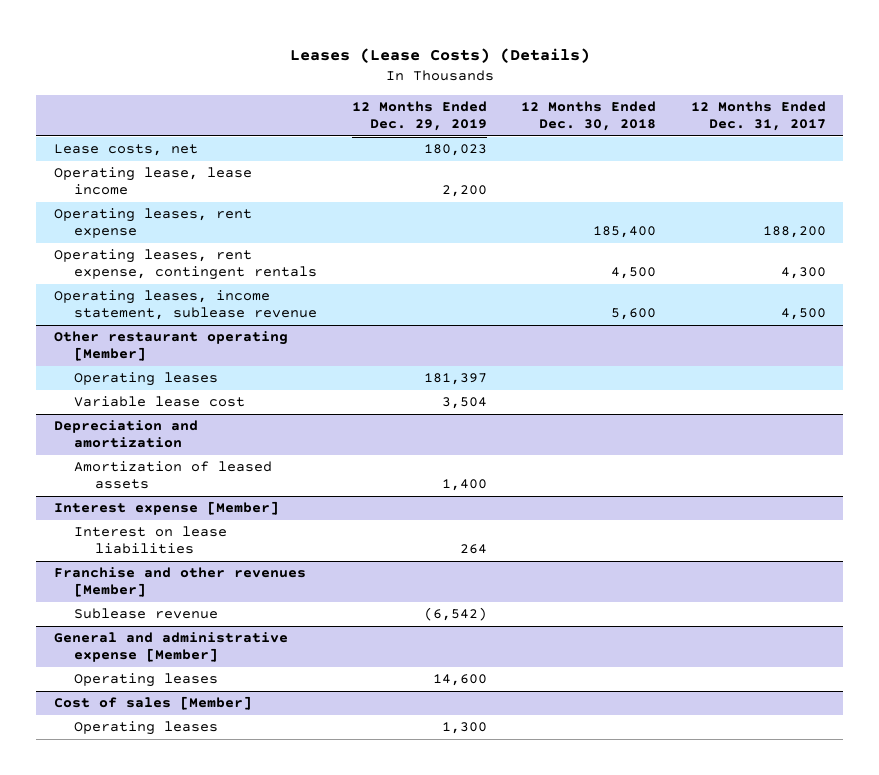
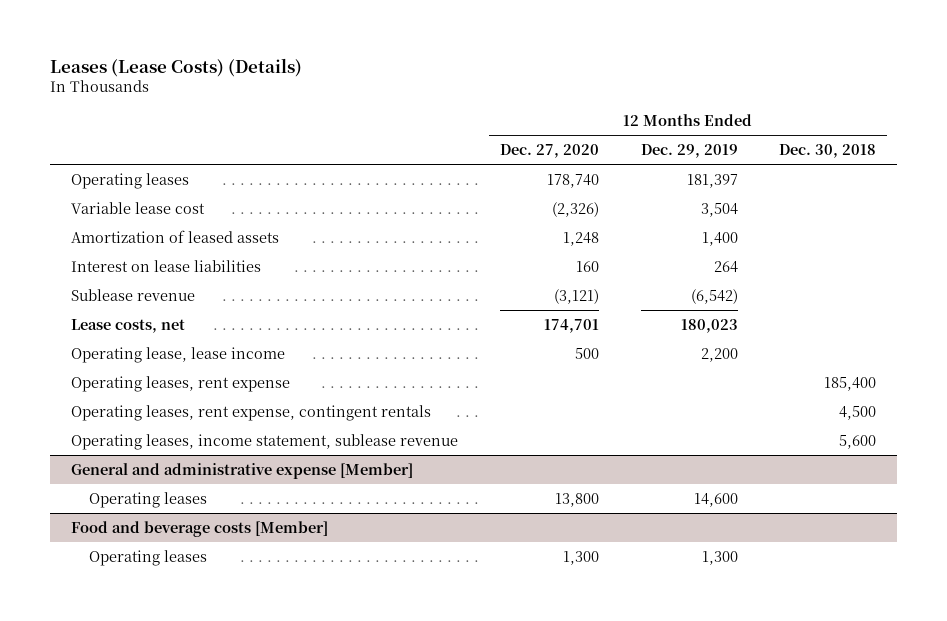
[690,100,826,132] 12 Months Ended Dec. 31, 2017 -> none
none -> [499,144,599,159] Dec. 27, 2020
[53,331,288,362] Other restaurant operating [Member] -> none
[53,420,198,449] Depreciation and amortization -> none
[53,501,279,516] Interest expense [Member] -> none
[53,567,306,598] Franchise and other revenues [Member] -> none
[53,144,198,157] Lease costs, net -> [70,318,185,333] Lease costs, net
[53,167,252,196] Operating lease, lease income -> [70,346,285,363] Operating lease, lease income
[53,208,252,239] Operating leases, rent expense -> [70,375,290,392] Operating leases, rent expense
[53,249,318,281] Operating leases, rent expense, contingent rentals -> [70,404,431,421] Operating leases, rent expense, contingent rentals
[53,290,318,321] Operating leases, income statement, sublease revenue -> [70,433,458,450] Operating leases, income statement, sublease revenue
[53,696,252,711] Cost of sales [Member] -> [70,520,328,537] Food and beverage costs [Member]

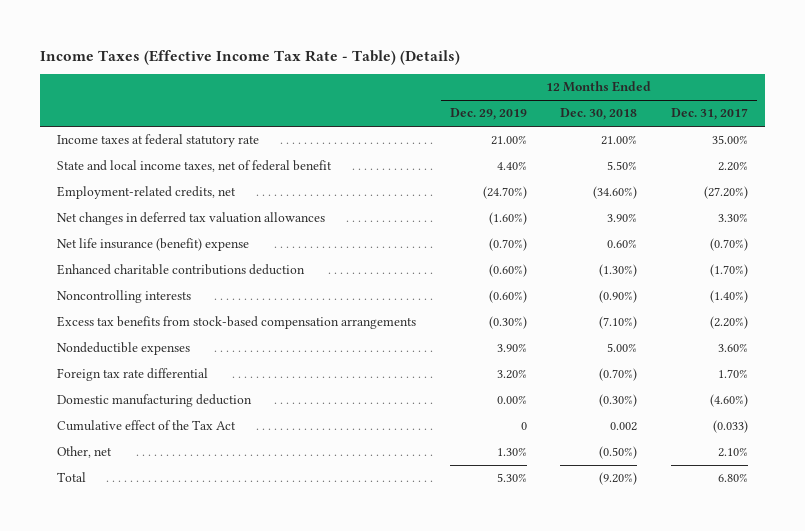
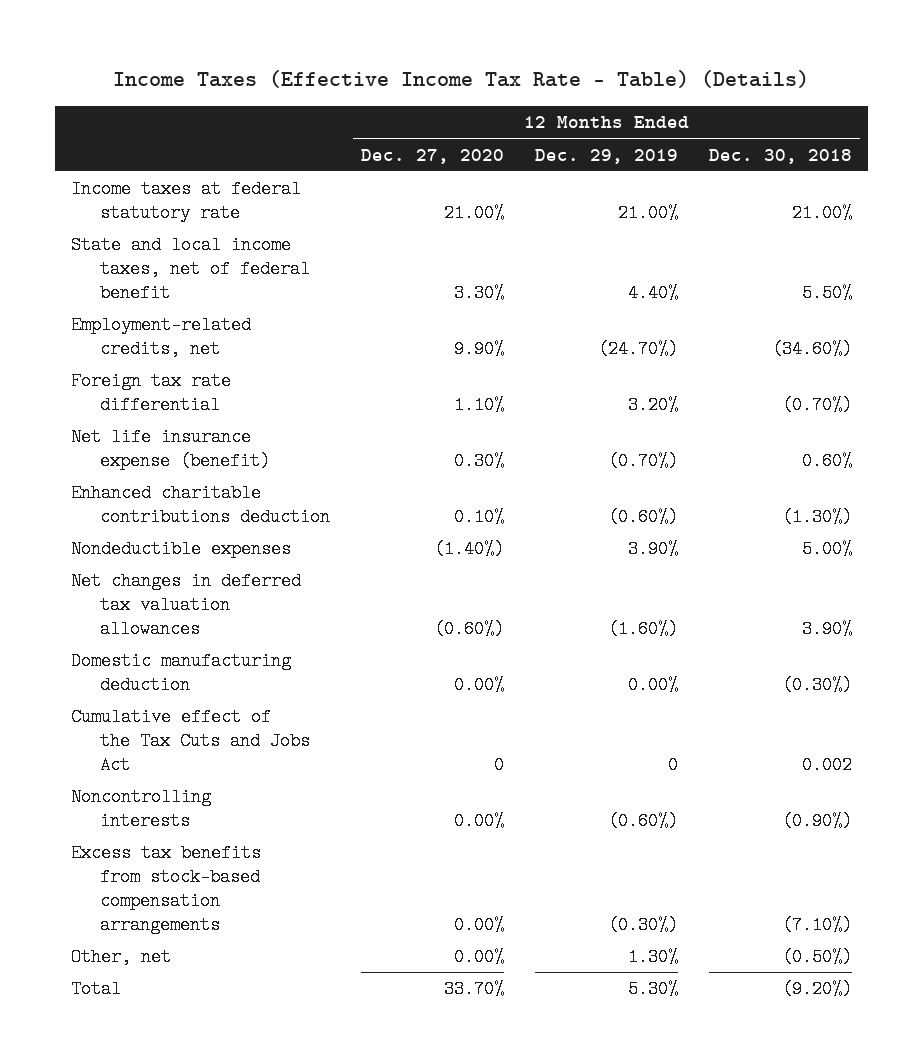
[671,108,749,121] Dec. 31, 2017 -> none
none -> [361,148,505,164] Dec. 27, 2020
[56,368,208,382] Foreign tax rate differential -> [70,372,231,414] Foreign tax rate differential
[56,238,249,252] Net life insurance (benefit) expense -> [70,428,271,470] Net life insurance expense (benefit)
[56,212,325,226] Net changes in deferred tax valuation allowances -> [70,572,301,638] Net changes in deferred tax valuation allowances
[56,420,236,432] Cumulative effect of the Tax Act -> [70,708,311,774] Cumulative effect of the Tax Cuts and Jobs Act
[56,290,191,304] Noncontrolling interests -> [70,788,211,830] Noncontrolling interests
[56,316,416,330] Excess tax benefits from stock-based compensation arrangements -> [70,844,261,934] Excess tax benefits from stock-based compensation arrangements

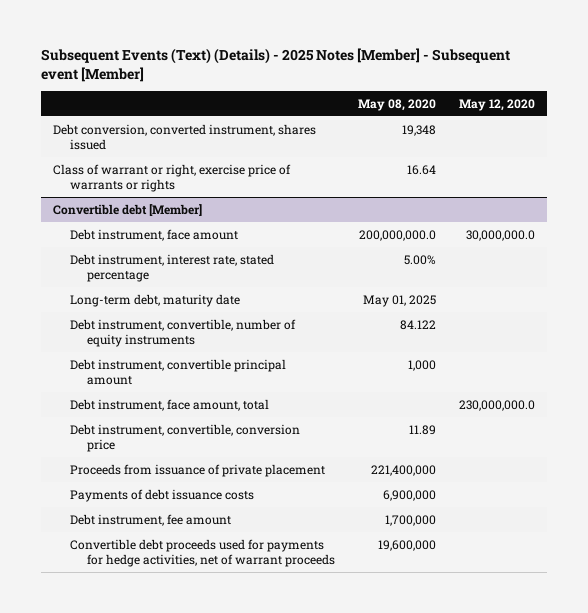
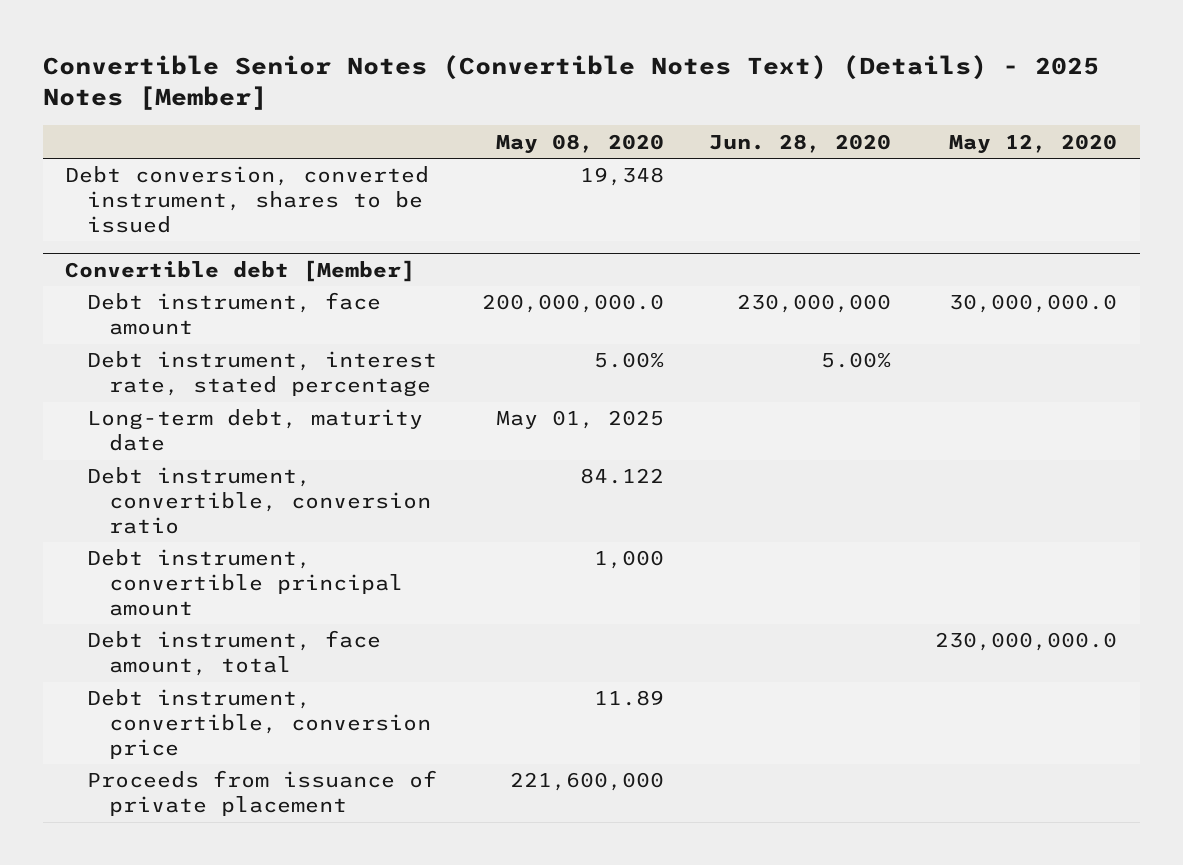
[41,48,511,83] Subsequent Events (Text) (Details) - 2025 Notes [Member] - Subsequent event [Member] -> [43,55,1100,111] Convertible Senior Notes (Convertible Notes Text) (Details) - 2025 Notes [Member]
none -> [708,133,891,153] Jun. 28, 2020
[52,163,291,193] Class of warrant or right, exercise price of warrants or rights -> none
[52,123,316,151] Debt conversion, converted instrument, shares issued -> [65,166,430,233] Debt conversion, converted instrument, shares to be issued
[70,318,297,348] Debt instrument, convertible, number of equity instruments -> [87,467,432,534] Debt instrument, convertible, conversion ratio
[70,488,255,502] Payments of debt issuance costs -> none
[70,513,232,526] Debt instrument, fee amount -> none
[70,538,336,568] Convertible debt proceeds used for payments for hedge activities, net of warrant proceeds -> none
[371,464,437,476] 221,400,000 -> [510,772,665,792] 221,600,000

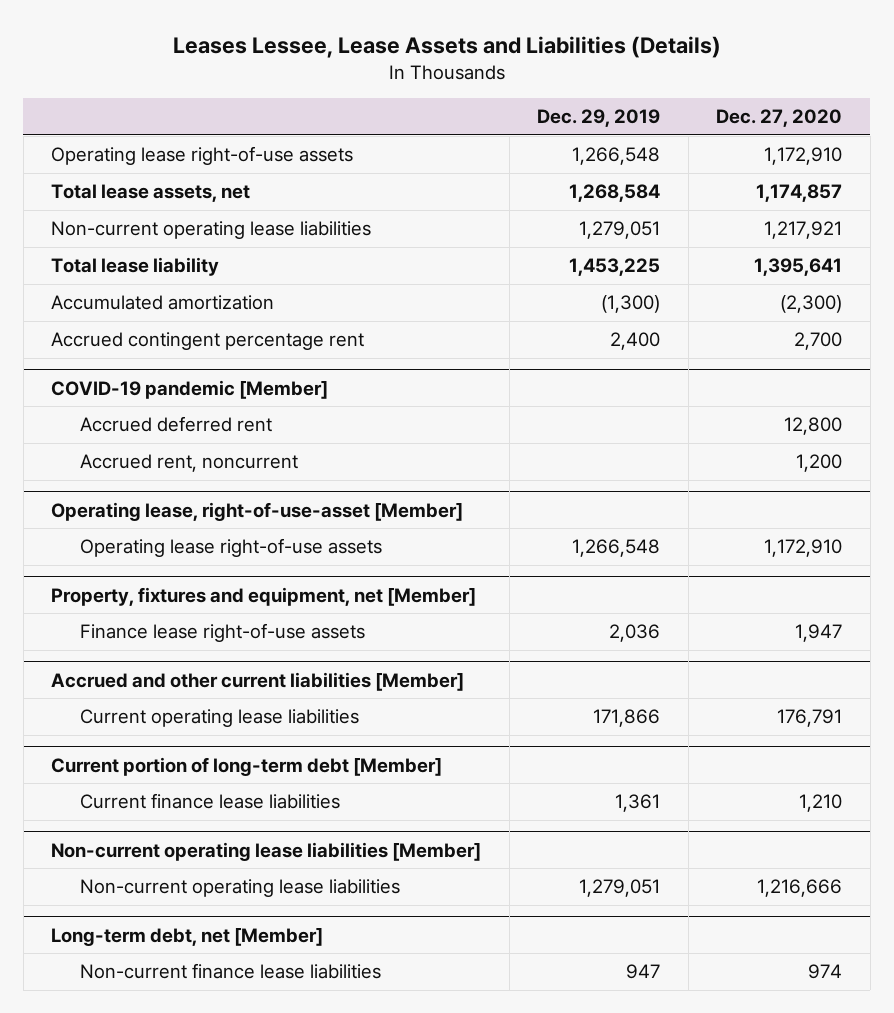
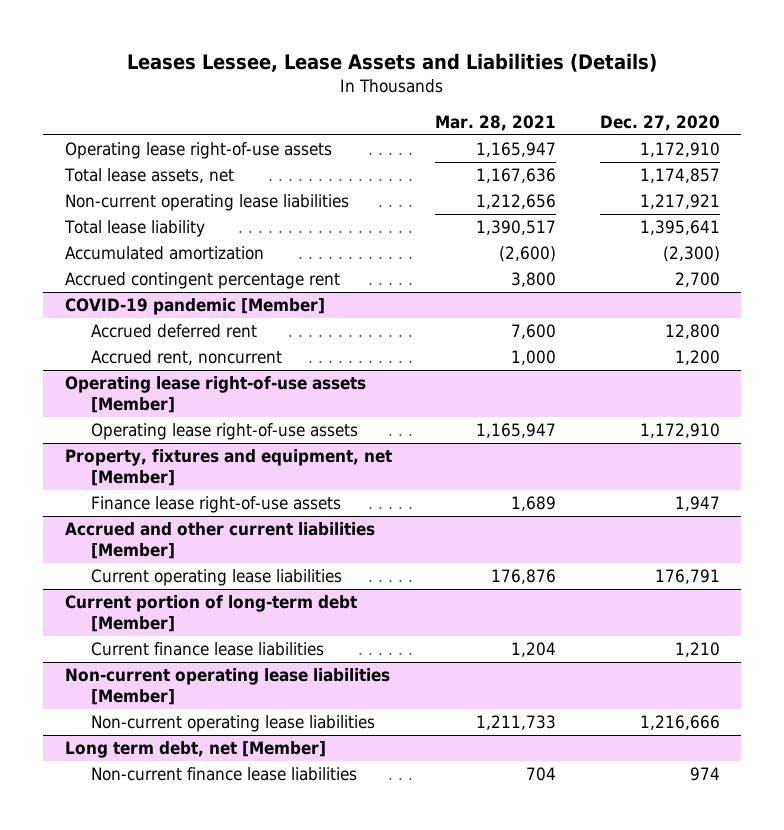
[537,109,661,128] Dec. 29, 2019 -> none
none -> [435,114,557,131] Mar. 28, 2021
[51,501,464,521] Operating lease, right-of-use-asset [Member] -> [64,376,366,413] Operating lease right-of-use assets [Member]
[51,927,324,946] Long-term debt, net [Member] -> [64,741,326,759] Long term debt, net [Member]

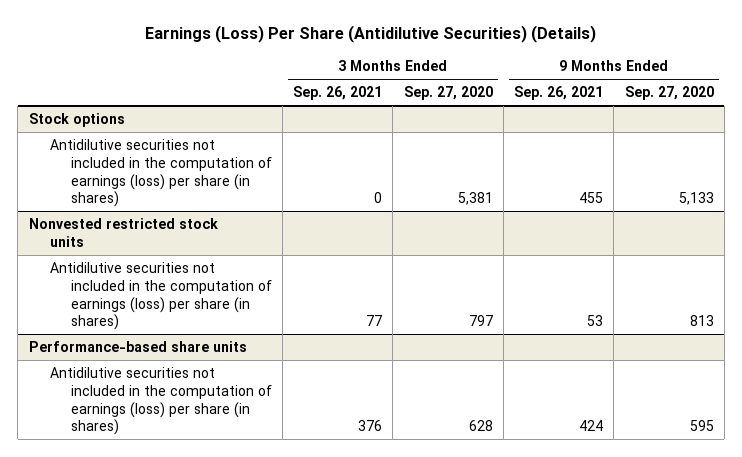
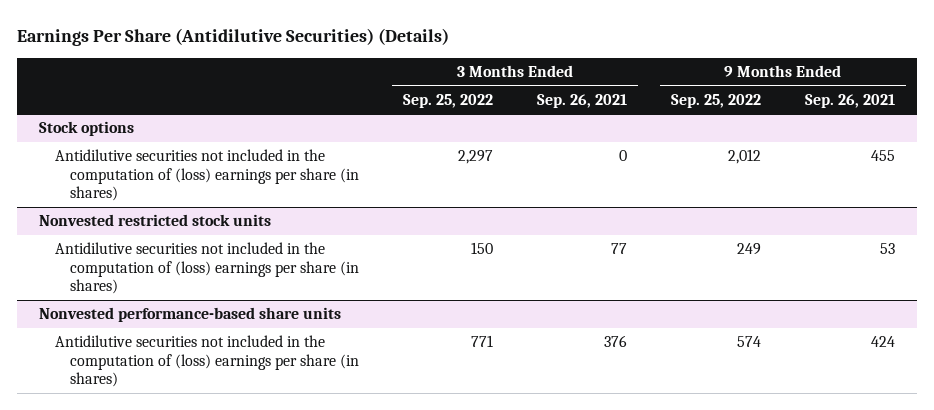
[145,25,597,44] Earnings (Loss) Per Share (Antidilutive Securities) (Details) -> [17,27,450,46] Earnings Per Share (Antidilutive Securities) (Details)
[403,86,493,101] Sep. 27, 2020 -> none
[624,86,714,101] Sep. 27, 2020 -> none
none -> [402,93,493,108] Sep. 25, 2022
none -> [671,93,762,108] Sep. 25, 2022
[49,138,272,208] Antidilutive securities not included in the computation of earnings (loss) per share (in shares) -> [54,149,359,202] Antidilutive securities not included in the computation of (loss) earnings per share (in shares)
[49,261,272,331] Antidilutive securities not included in the computation of earnings (loss) per share (in shares) -> [54,242,359,295] Antidilutive securities not included in the computation of (loss) earnings per share (in shares)
[28,340,247,352] Performance-based share units -> [39,307,342,323] Nonvested performance-based share units
[49,366,272,436] Antidilutive securities not included in the computation of earnings (loss) per share (in shares) -> [54,335,359,388] Antidilutive securities not included in the computation of (loss) earnings per share (in shares)

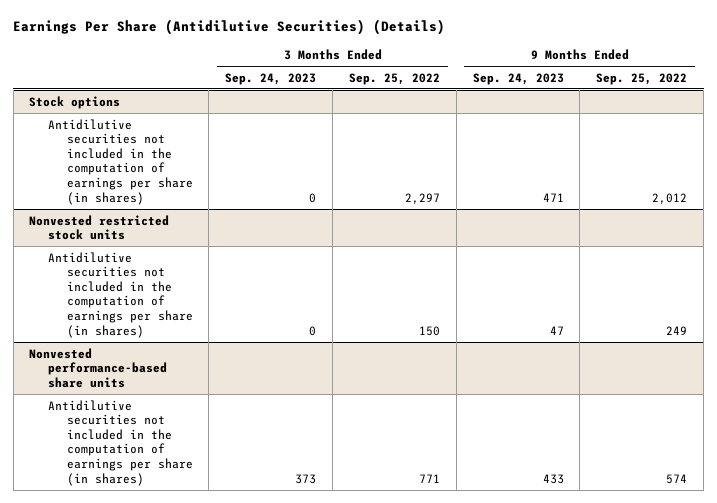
[537,93,628,108] Sep. 26, 2021 -> none
[805,93,896,108] Sep. 26, 2021 -> none
none -> [225,72,317,85] Sep. 24, 2023
none -> [472,72,564,85] Sep. 24, 2023
[54,149,359,202] Antidilutive securities not included in the computation of (loss) earnings per share (in shares) -> [48,118,193,205] Antidilutive securities not included in the computation of earnings per share (in shares)
[54,242,359,295] Antidilutive securities not included in the computation of (loss) earnings per share (in shares) -> [48,251,193,338] Antidilutive securities not included in the computation of earnings per share (in shares)
[54,335,359,388] Antidilutive securities not included in the computation of (loss) earnings per share (in shares) -> [48,399,193,486] Antidilutive securities not included in the computation of earnings per share (in shares)

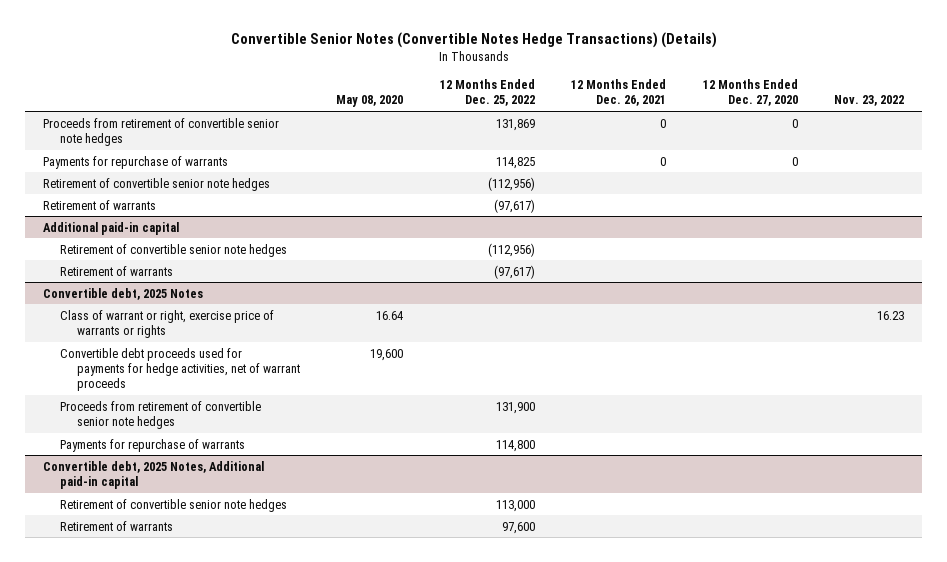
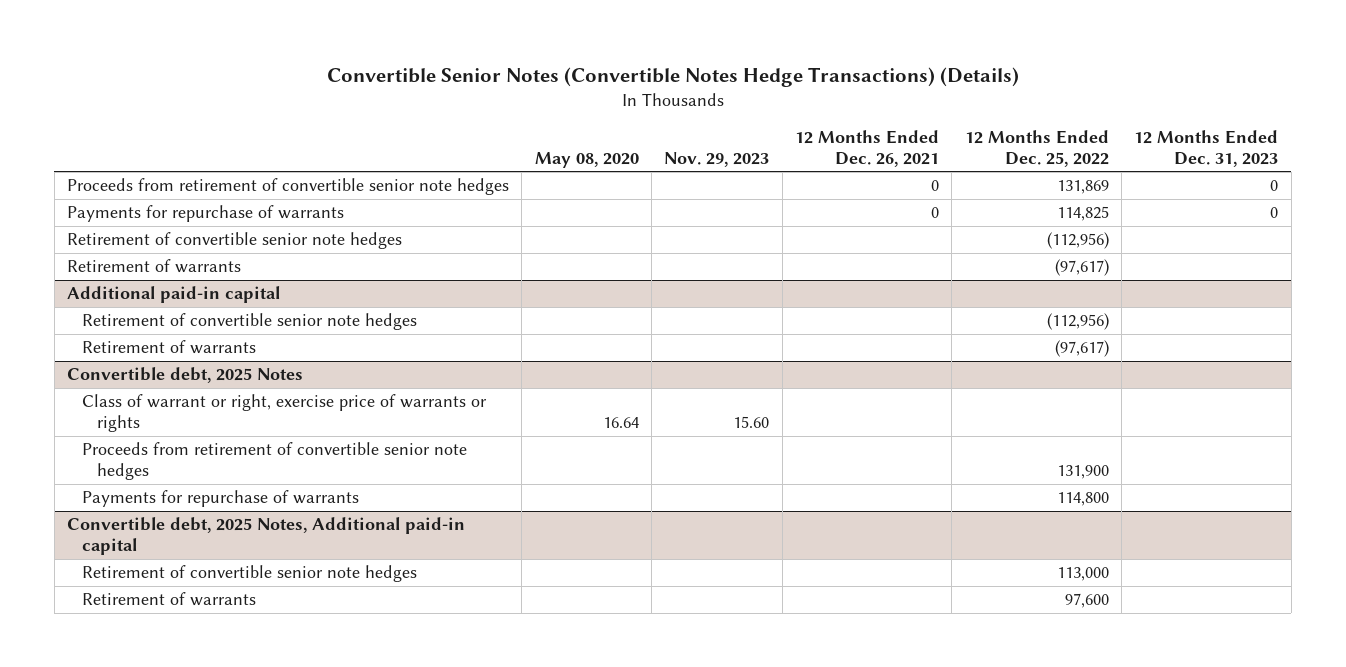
[702,79,798,107] 12 Months Ended Dec. 27, 2020 -> none
[834,95,905,107] Nov. 23, 2022 -> none
none -> [664,151,770,167] Nov. 29, 2023
none -> [1134,129,1279,167] 12 Months Ended Dec. 31, 2023
[59,347,300,392] Convertible debt proceeds used for payments for hedge activities, net of warrant proceeds -> none

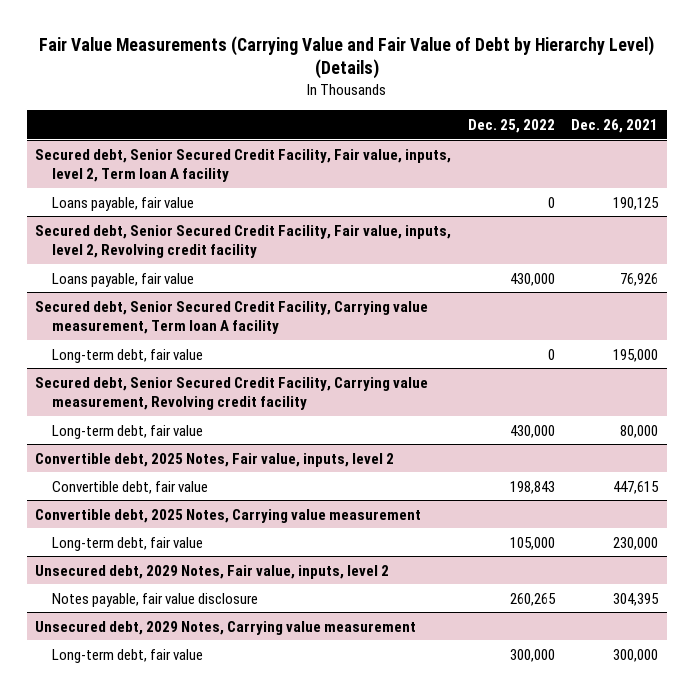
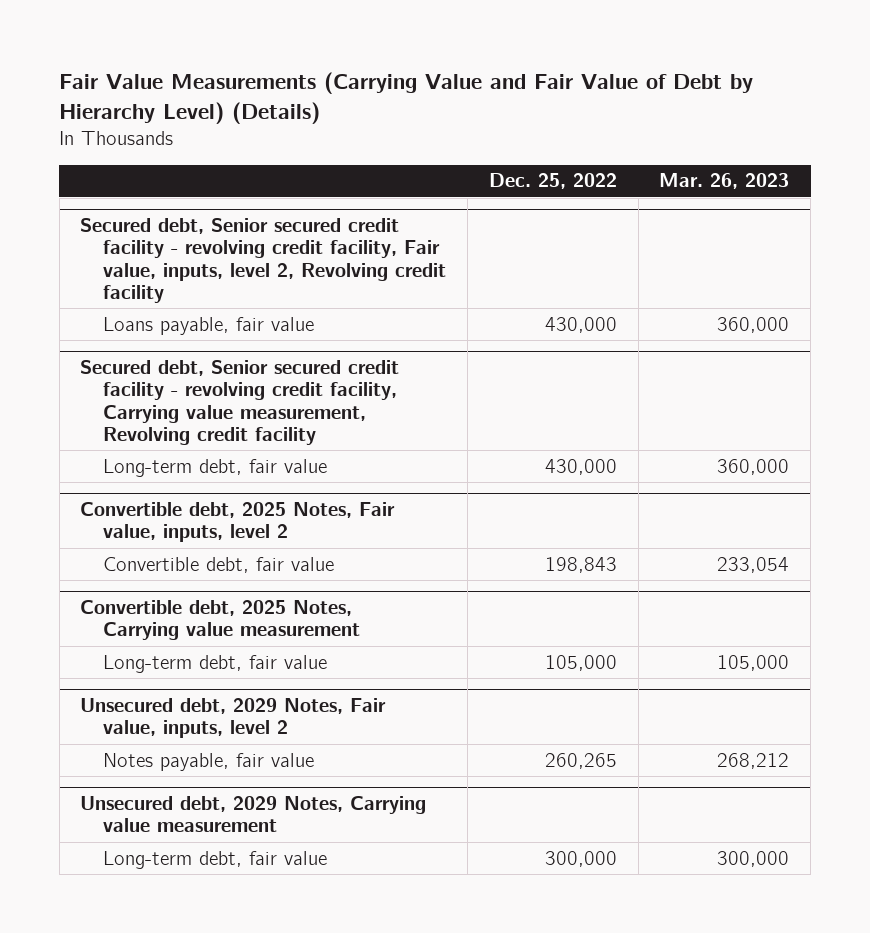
[571,118,659,133] Dec. 26, 2021 -> none
none -> [659,173,790,190] Mar. 26, 2023
[35,148,452,182] Secured debt, Senior Secured Credit Facility, Fair value, inputs, level 2, Term loan A facility -> none
[51,196,194,211] Loans payable, fair value -> none
[35,224,452,258] Secured debt, Senior Secured Credit Facility, Fair value, inputs, level 2, Revolving credit facility -> [80,217,447,304] Secured debt, Senior secured credit facility - revolving credit facility, Fair value, inputs, level 2, Revolving credit facility
[35,300,429,334] Secured debt, Senior Secured Credit Facility, Carrying value measurement, Term loan A facility -> none
[51,348,203,363] Long-term debt, fair value -> none
[35,376,429,410] Secured debt, Senior Secured Credit Facility, Carrying value measurement, Revolving credit facility -> [80,359,400,446] Secured debt, Senior secured credit facility - revolving credit facility, Carrying value measurement, Revolving credit facility
[51,592,258,607] Notes payable, fair value disclosure -> [103,752,315,771] Notes payable, fair value

